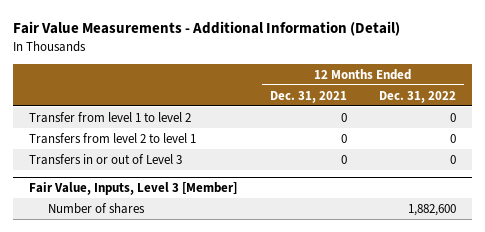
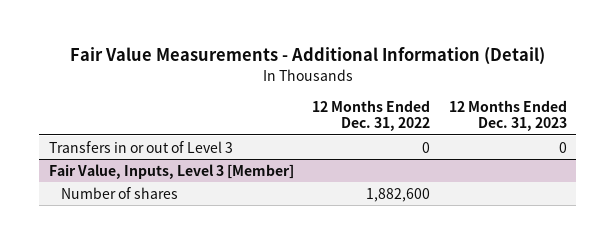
[269,90,347,103] Dec. 31, 2021 -> none
none -> [448,99,567,132] 12 Months Ended Dec. 31, 2023
[29,111,192,123] Transfer from level 1 to level 2 -> none
[29,132,197,144] Transfers from level 2 to level 1 -> none

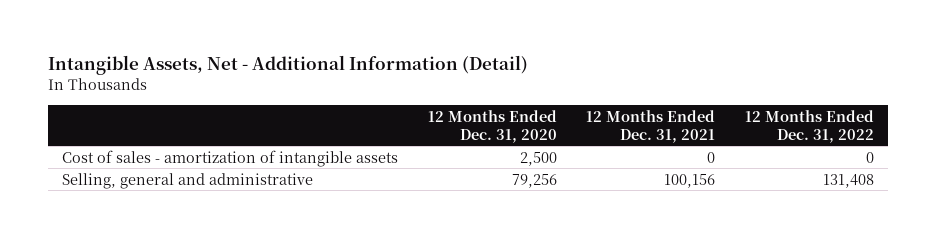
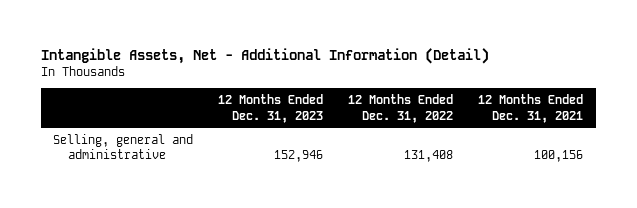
[427,109,557,143] 12 Months Ended Dec. 31, 2020 -> none
none -> [218,94,324,123] 12 Months Ended Dec. 31, 2023
[62,149,399,167] Cost of sales - amortization of intangible assets -> none

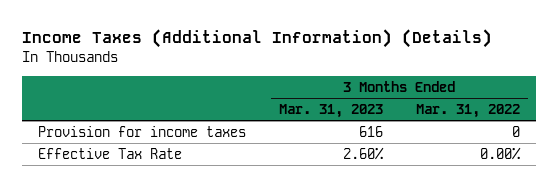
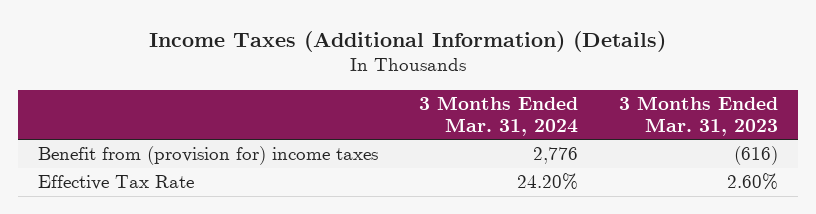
[415,104,520,119] Mar. 31, 2022 -> none
none -> [419,95,579,136] 3 Months Ended Mar. 31, 2024
[38,126,247,138] Provision for income taxes -> [38,146,379,166] Benefit from (provision for) income taxes
[358,126,383,138] 616 -> [734,146,779,166] (616)

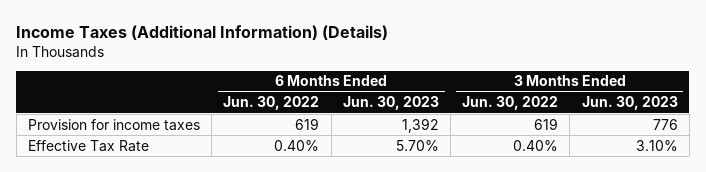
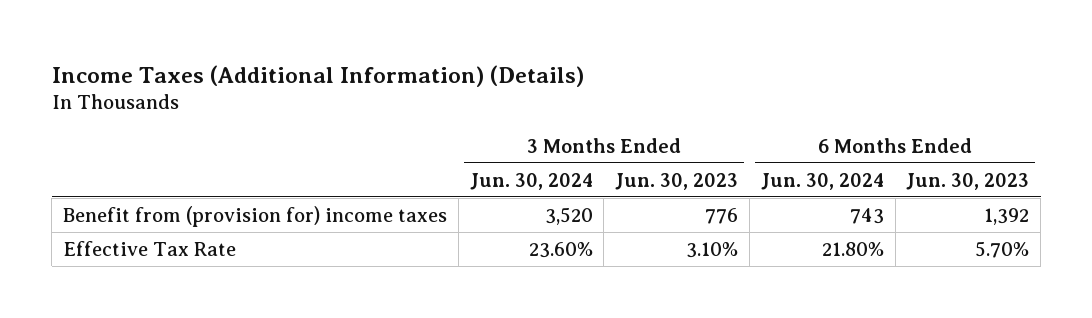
[223,96,320,111] Jun. 30, 2022 -> none
[462,96,559,111] Jun. 30, 2022 -> none
none -> [469,172,593,190] Jun. 30, 2024
none -> [760,172,884,190] Jun. 30, 2024
[28,118,201,131] Provision for income taxes -> [62,205,447,227] Benefit from (provision for) income taxes

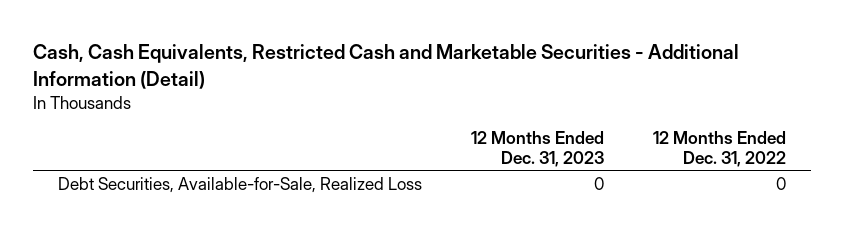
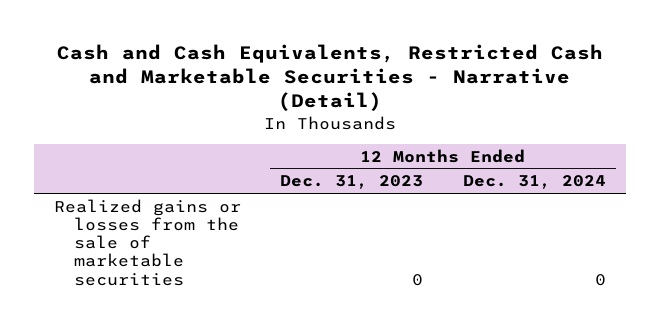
[33,44,740,89] Cash, Cash Equivalents, Restricted Cash and Marketable Securities - Additional Information (Detail) -> [56,43,603,112] Cash and Cash Equivalents, Restricted Cash and Marketable Securities - Narrative (Detail)
[653,131,787,167] 12 Months Ended Dec. 31, 2022 -> none
none -> [462,175,606,190] Dec. 31, 2024
[57,176,422,193] Debt Securities, Available-for-Sale, Realized Loss -> [53,198,241,286] Realized gains or losses from the sale of marketable securities

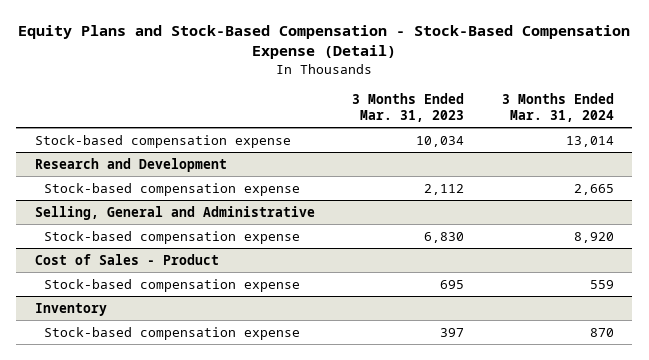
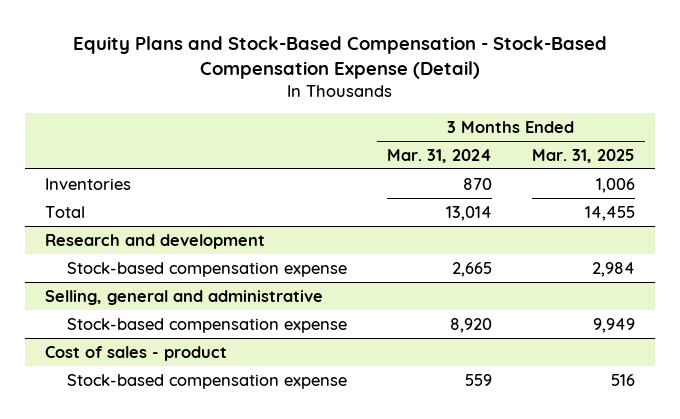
[352,92,465,122] 3 Months Ended Mar. 31, 2023 -> none
none -> [532,148,636,163] Mar. 31, 2025
none -> [44,177,131,190] Inventories
[34,134,291,148] Stock-based compensation expense -> [44,205,85,218] Total
[34,157,227,172] Research and Development -> [44,233,265,249] Research and development
[34,205,315,220] Selling, General and Administrative -> [44,289,323,305] Selling, general and administrative
[34,253,219,265] Cost of Sales - Product -> [44,345,227,361] Cost of sales - product
[34,302,107,316] Inventory -> none
[44,326,301,340] Stock-based compensation expense -> none

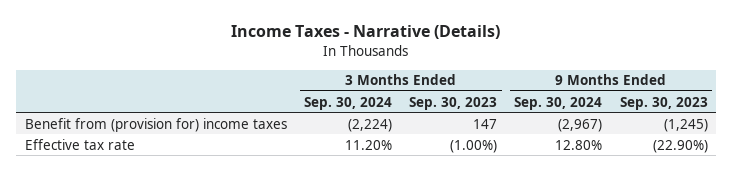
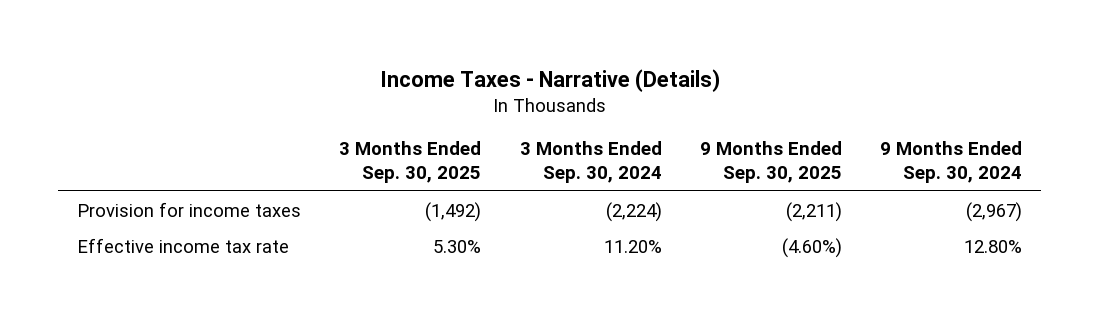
[409,96,498,110] Sep. 30, 2023 -> none
[619,96,708,110] Sep. 30, 2023 -> none
none -> [339,141,482,184] 3 Months Ended Sep. 30, 2025
none -> [699,141,842,184] 9 Months Ended Sep. 30, 2025
[24,117,287,132] Benefit from (provision for) income taxes -> [77,201,302,217] Provision for income taxes
[24,138,135,150] Effective tax rate -> [77,237,290,253] Effective income tax rate

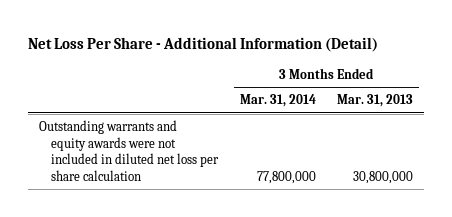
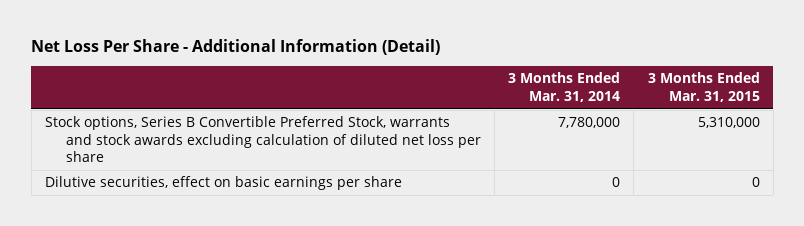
[337,94,414,108] Mar. 31, 2013 -> none
none -> [647,72,760,102] 3 Months Ended Mar. 31, 2015
[39,120,220,181] Outstanding warrants and equity awards were not included in diluted net loss per share calculation -> [44,116,481,163] Stock options, Series B Convertible Preferred Stock, warrants and stock awards excluding calculation of diluted net loss per share
[256,170,316,184] 77,800,000 -> [558,117,621,129] 7,780,000
none -> [44,176,402,191] Dilutive securities, effect on basic earnings per share

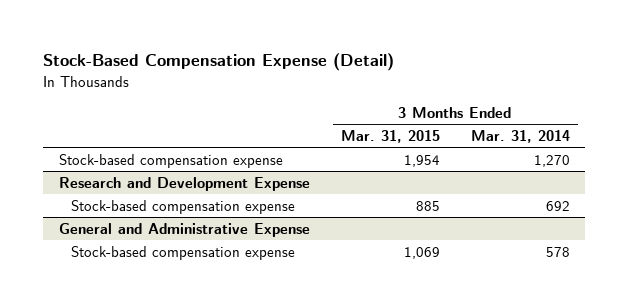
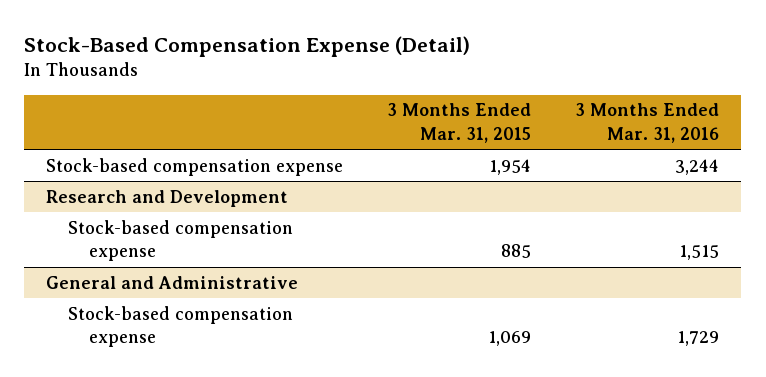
[470,129,570,143] Mar. 31, 2014 -> none
none -> [575,103,720,143] 3 Months Ended Mar. 31, 2016
[58,176,310,191] Research and Development Expense -> [46,189,289,207] Research and Development
[58,222,310,237] General and Administrative Expense -> [46,275,299,289] General and Administrative

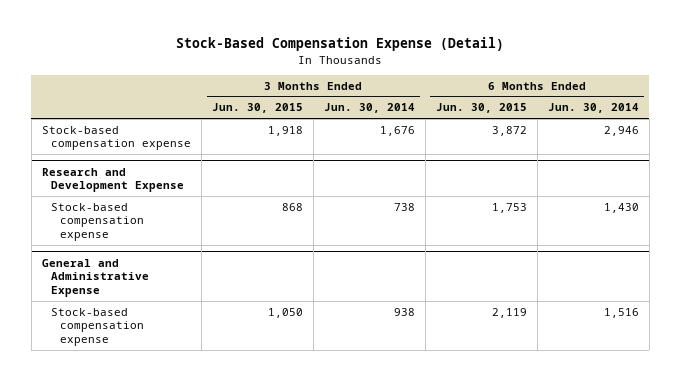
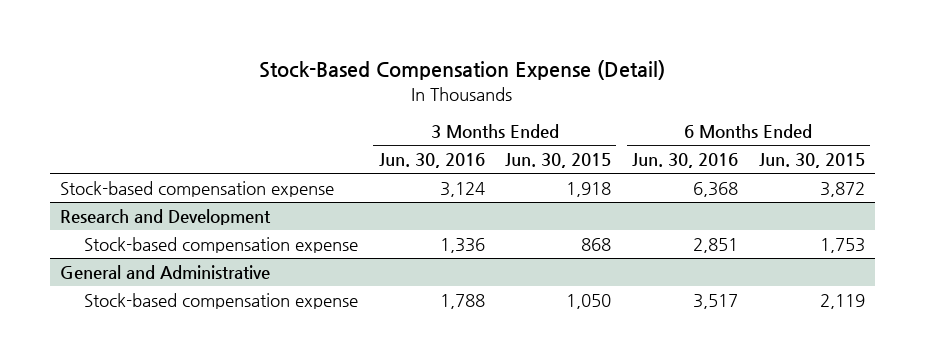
[323,103,415,114] Jun. 30, 2014 -> none
[547,103,639,114] Jun. 30, 2014 -> none
none -> [378,153,485,169] Jun. 30, 2016
none -> [631,153,738,169] Jun. 30, 2016
[41,167,184,193] Research and Development Expense -> [60,209,272,226] Research and Development
[41,258,149,297] General and Administrative Expense -> [60,265,271,280] General and Administrative

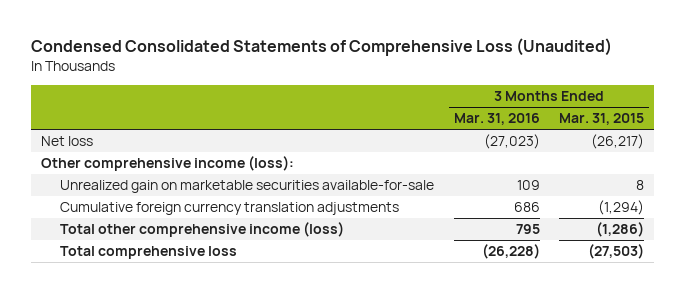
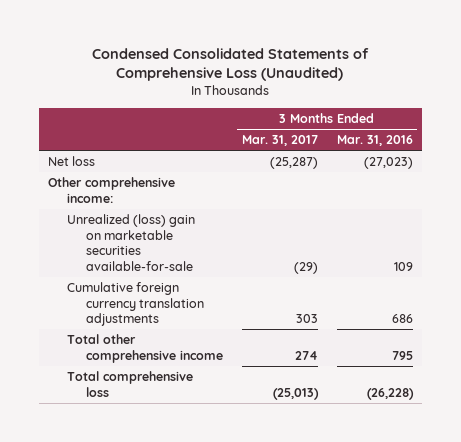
[559,113,645,126] Mar. 31, 2015 -> none
none -> [242,135,319,147] Mar. 31, 2017
[40,156,294,172] Other comprehensive income (loss): -> [48,177,176,203] Other comprehensive income:
[60,180,435,194] Unrealized gain on marketable securities available-for-sale -> [67,214,196,271] Unrealized (loss) gain on marketable securities available-for-sale
[60,222,345,238] Total other comprehensive income (loss) -> [67,334,224,363] Total other comprehensive income

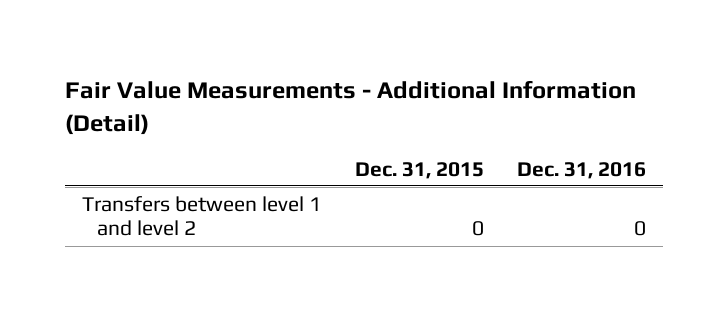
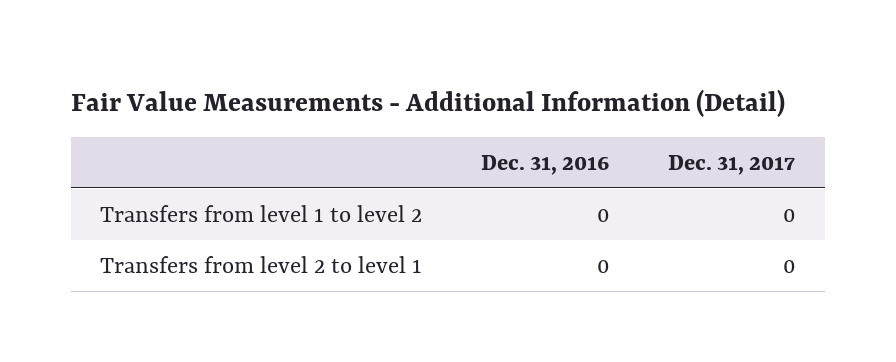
[354,161,484,179] Dec. 31, 2015 -> none
none -> [668,154,796,175] Dec. 31, 2017
[81,196,321,237] Transfers between level 1 and level 2 -> [100,204,423,222] Transfers from level 1 to level 2
none -> [100,255,423,273] Transfers from level 2 to level 1

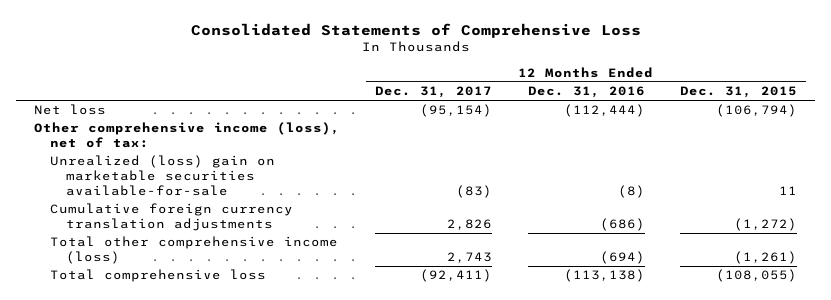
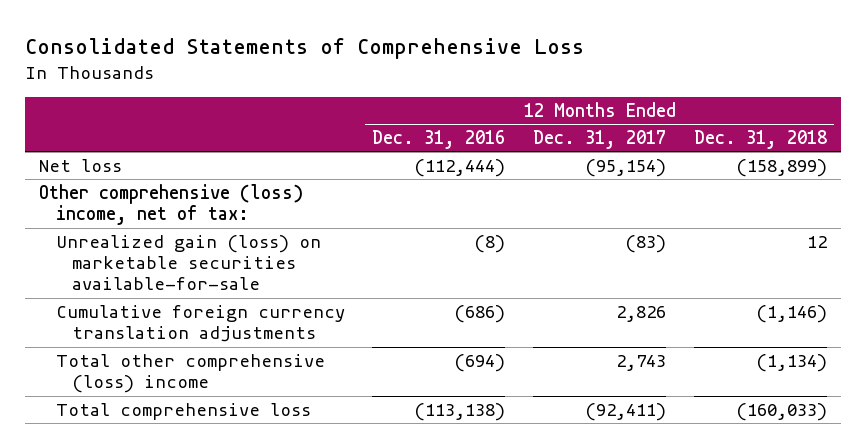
[680,86,798,99] Dec. 31, 2015 -> none
none -> [694,130,828,150] Dec. 31, 2018
[33,122,340,149] Other comprehensive income (loss), net of tax: -> [38,183,303,226] Other comprehensive (loss) income, net of tax:
[49,155,275,196] Unrealized (loss) gain on marketable securities available-for-sale -> [55,234,321,291] Unrealized gain (loss) on marketable securities available-for-sale
[49,236,338,265] Total other comprehensive income (loss) -> [55,353,325,394] Total other comprehensive (loss) income

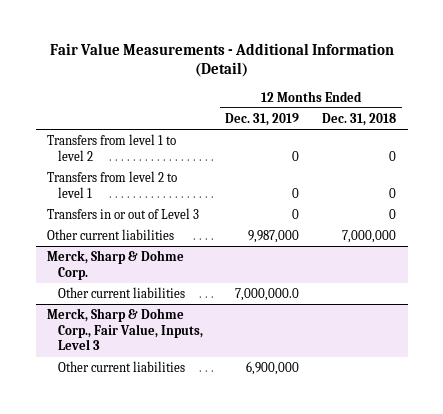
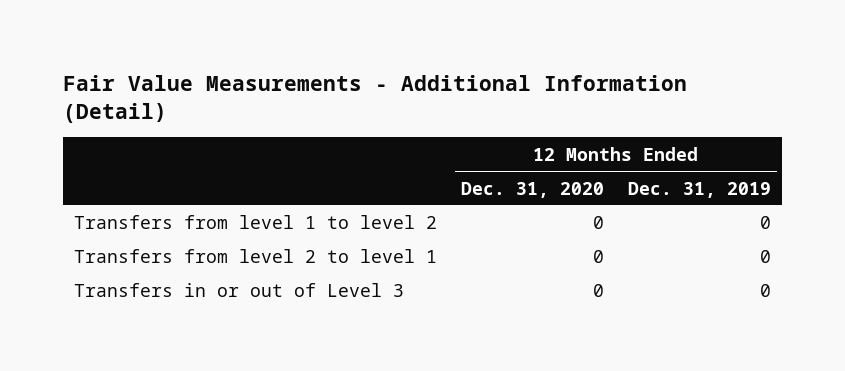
[322,112,397,126] Dec. 31, 2018 -> none
none -> [460,181,604,198] Dec. 31, 2020
[47,228,175,240] Other current liabilities -> none
[47,249,185,280] Merck, Sharp & Dohme Corp. -> none
[57,286,185,298] Other current liabilities -> none
[47,307,203,351] Merck, Sharp & Dohme Corp., Fair Value, Inputs, Level 3 -> none
[57,360,185,372] Other current liabilities -> none

